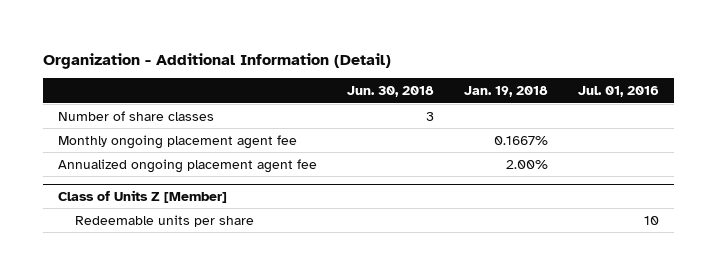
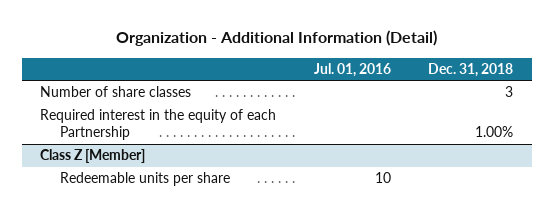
[346,86,434,98] Jun. 30, 2018 -> none
[463,86,548,98] Jan. 19, 2018 -> none
none -> [428,62,514,77] Dec. 31, 2018
[57,134,297,149] Monthly ongoing placement agent fee -> none
[57,158,317,173] Annualized ongoing placement agent fee -> none
none -> [40,109,277,141] Required interest in the equity of each Partnership
[57,190,227,204] Class of Units Z [Member] -> [40,149,146,164] Class Z [Member]

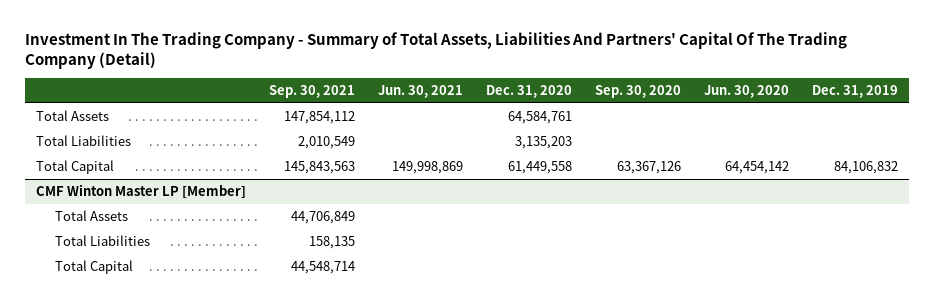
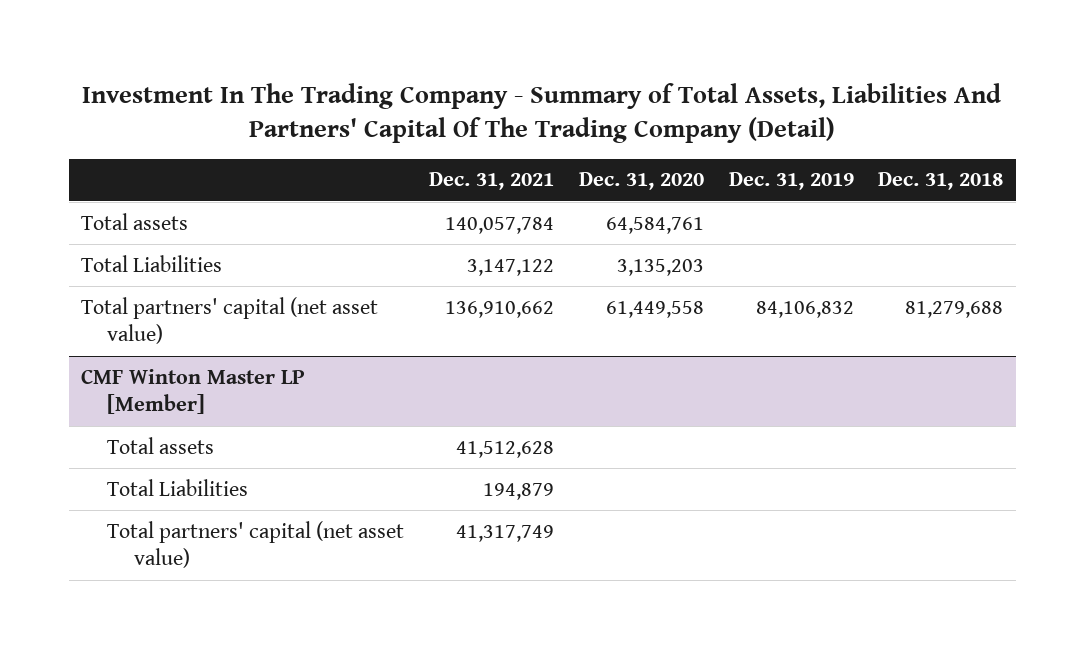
[269,85,356,99] Sep. 30, 2021 -> none
[377,85,463,99] Jun. 30, 2021 -> none
[594,85,681,99] Sep. 30, 2020 -> none
[703,85,789,99] Jun. 30, 2020 -> none
none -> [429,172,555,191] Dec. 31, 2021
none -> [878,172,1004,191] Dec. 31, 2018
[36,110,110,122] Total Assets -> [80,212,188,230] Total assets
[36,160,115,175] Total Capital -> [80,296,378,345] Total partners' capital (net asset value)
[54,210,128,222] Total Assets -> [107,436,215,454] Total assets
[54,260,133,275] Total Capital -> [107,520,405,569] Total partners' capital (net asset value)

